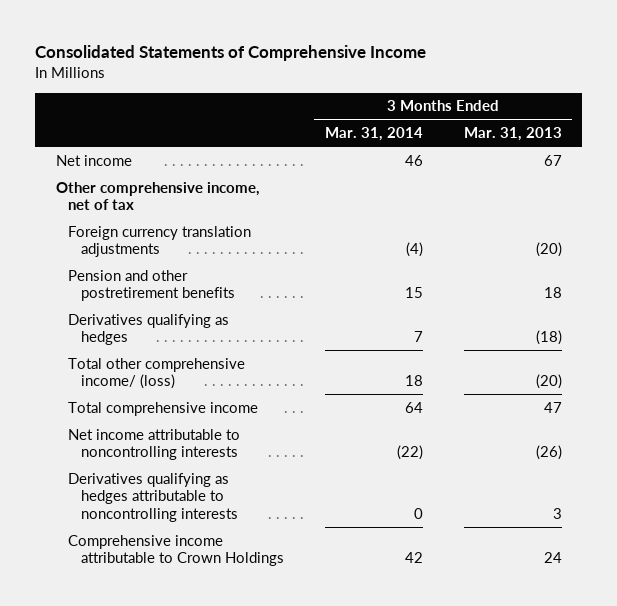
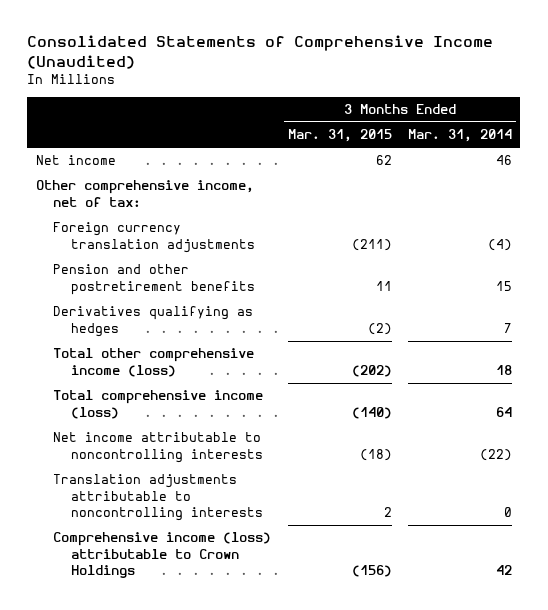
[35,45,427,62] Consolidated Statements of Comprehensive Income -> [27,35,494,69] Consolidated Statements of Comprehensive Income (Unaudited)
[463,127,562,142] Mar. 31, 2013 -> none
none -> [287,129,392,143] Mar. 31, 2015
[55,181,260,211] Other comprehensive income, net of tax -> [35,180,254,207] Other comprehensive income, net of tax:
[68,357,246,390] Total other comprehensive income/ (loss) -> [53,348,255,377] Total other comprehensive income (loss)
[68,401,259,416] Total comprehensive income -> [53,390,264,419] Total comprehensive income (loss)
[68,472,238,522] Derivatives qualifying as hedges attributable to noncontrolling interests -> none
none -> [53,474,264,522] Translation adjustments attributable to noncontrolling interests
[68,534,284,567] Comprehensive income attributable to Crown Holdings -> [53,532,272,579] Comprehensive income (loss) attributable to Crown Holdings

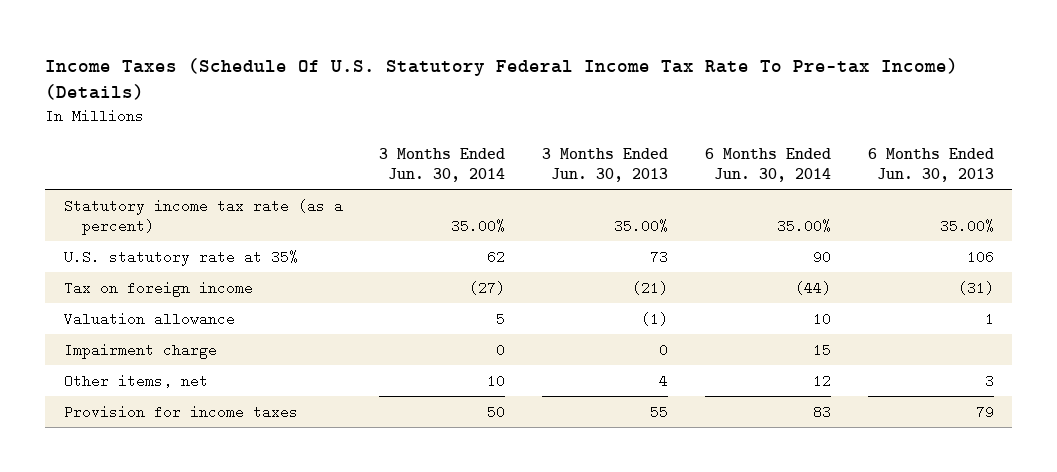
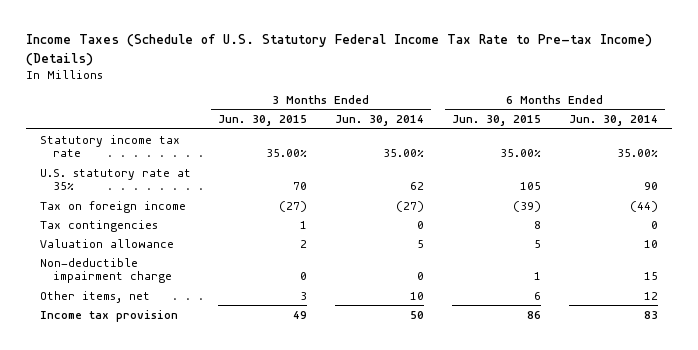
[45,57,959,101] Income Taxes (Schedule Of U.S. Statutory Federal Income Tax Rate To Pre-tax Income) (Details) -> [25,34,652,66] Income Taxes (Schedule of U.S. Statutory Federal Income Tax Rate to Pre-tax Income) (Details)
[542,147,669,182] 3 Months Ended Jun. 30, 2013 -> none
[867,147,994,182] 6 Months Ended Jun. 30, 2013 -> none
none -> [218,115,308,127] Jun. 30, 2015
none -> [452,115,542,127] Jun. 30, 2015
[63,198,343,235] Statutory income tax rate (as a percent) -> [39,134,180,158] Statutory income tax rate
none -> [39,219,158,232] Tax contingencies
[63,342,217,359] Impairment charge -> [39,257,173,284] Non-deductible impairment charge
[63,404,298,419] Provision for income taxes -> [39,309,178,322] Income tax provision

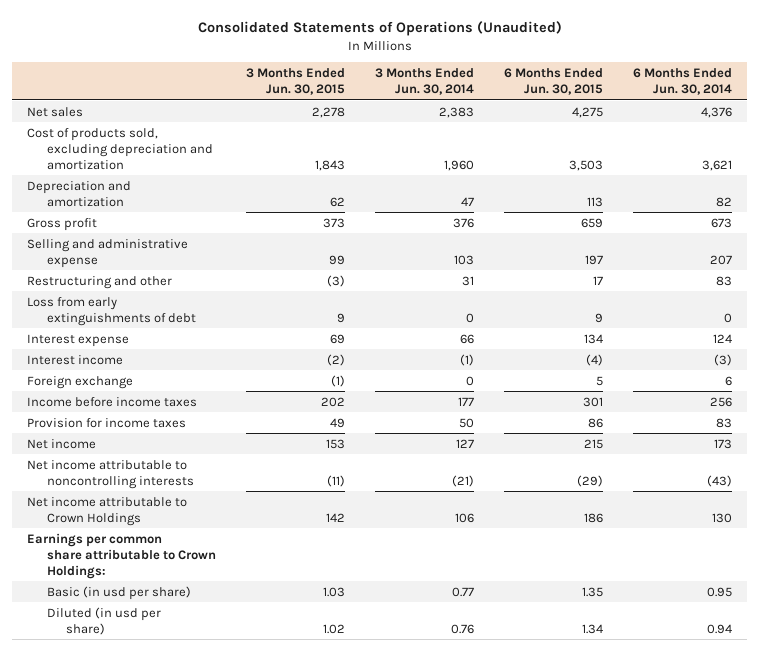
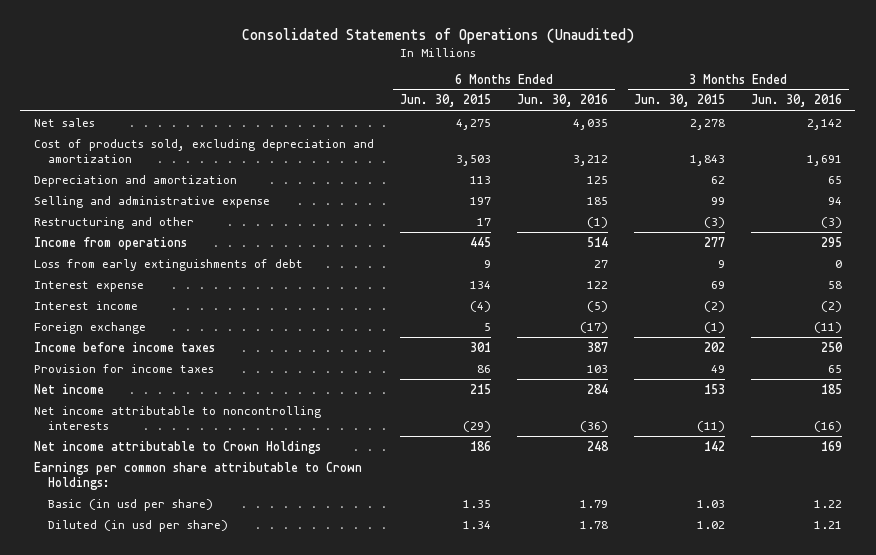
[374,67,474,95] 3 Months Ended Jun. 30, 2014 -> none
[632,67,732,95] 6 Months Ended Jun. 30, 2014 -> none
none -> [516,94,608,108] Jun. 30, 2016
none -> [751,94,843,108] Jun. 30, 2016
[27,217,98,231] Gross profit -> none
none -> [33,236,187,250] Income from operations

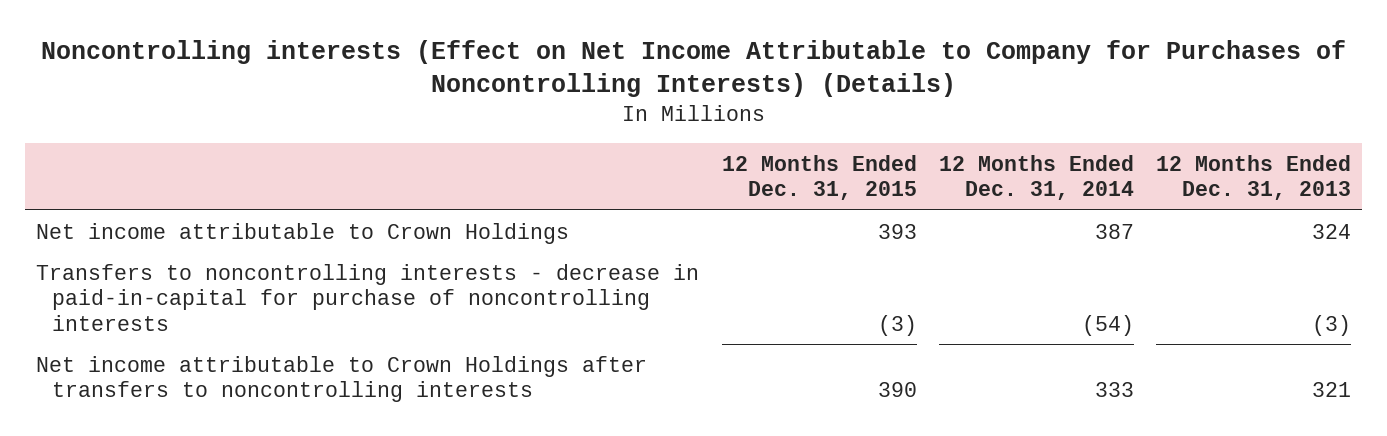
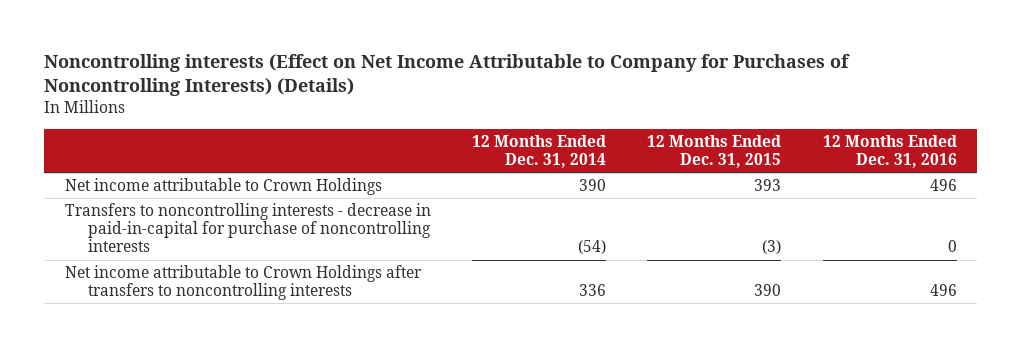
[1155,154,1351,201] 12 Months Ended Dec. 31, 2013 -> none
none -> [822,135,957,169] 12 Months Ended Dec. 31, 2016
[1094,223,1134,239] 387 -> [579,179,607,192] 390
[1094,382,1134,398] 333 -> [579,284,607,297] 336

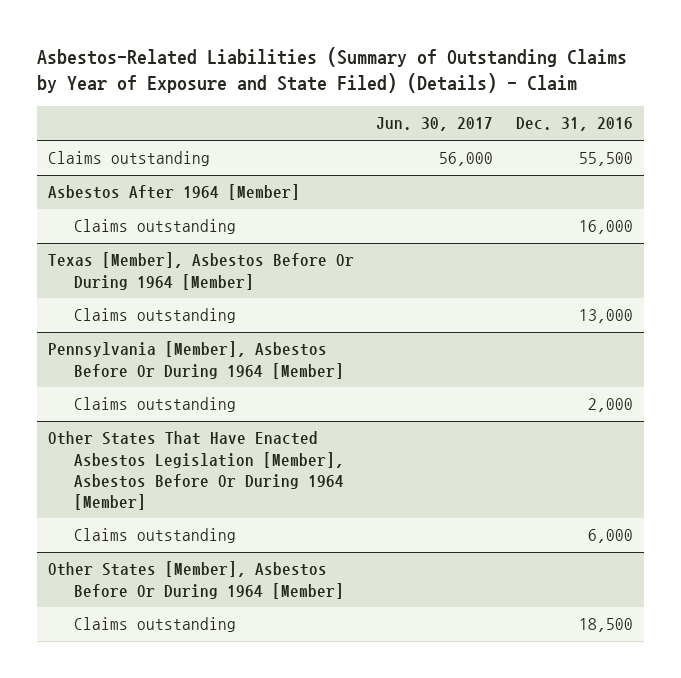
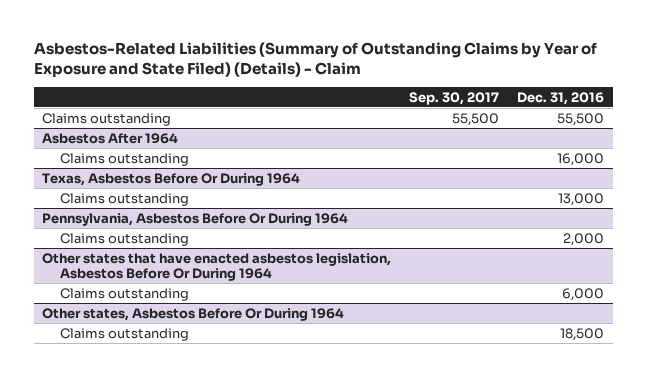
[376,117,494,132] Jun. 30, 2017 -> none
none -> [409,91,500,105] Sep. 30, 2017
[48,184,301,201] Asbestos After 1964 [Member] -> [42,132,179,144] Asbestos After 1964
[48,252,355,290] Texas [Member], Asbestos Before Or During 1964 [Member] -> [42,172,301,186] Texas, Asbestos Before Or During 1964
[48,341,344,379] Pennsylvania [Member], Asbestos Before Or During 1964 [Member] -> [42,212,349,226] Pennsylvania, Asbestos Before Or During 1964
[48,431,344,510] Other States That Have Enacted Asbestos Legislation [Member], Asbestos Before Or During 1964 [Member] -> [42,252,392,282] Other states that have enacted asbestos legislation, Asbestos Before Or During 1964
[48,561,344,599] Other States [Member], Asbestos Before Or During 1964 [Member] -> [42,307,345,321] Other states, Asbestos Before Or During 1964

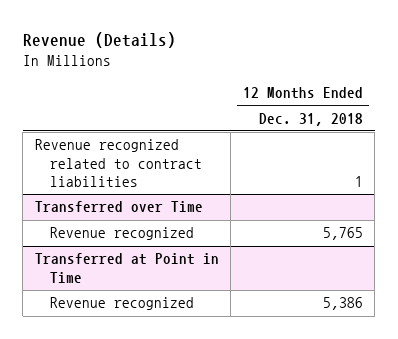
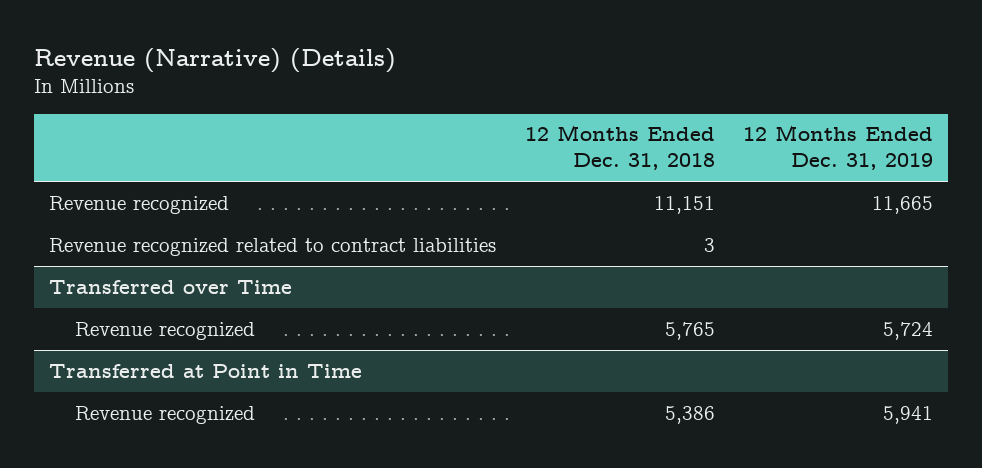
[22,32,176,49] Revenue (Details) -> [34,47,397,73] Revenue (Narrative) (Details)
none -> [743,125,934,171] 12 Months Ended Dec. 31, 2019
none -> [48,195,229,214] Revenue recognized
[354,176,363,188] 1 -> [703,237,715,252] 3

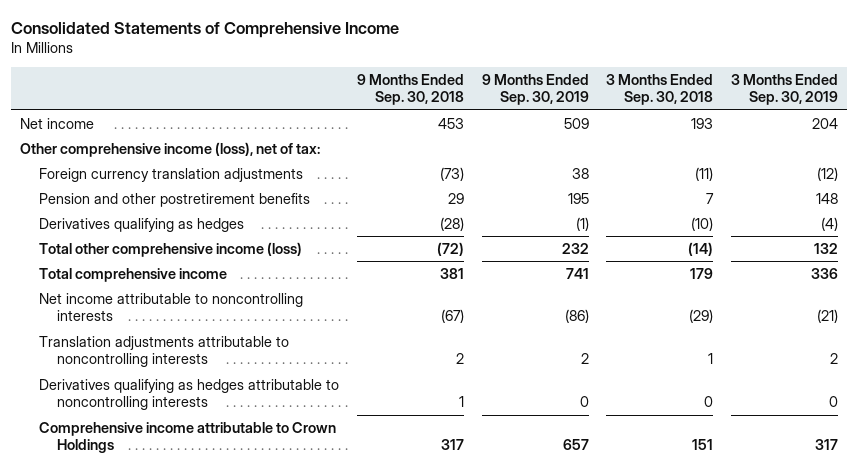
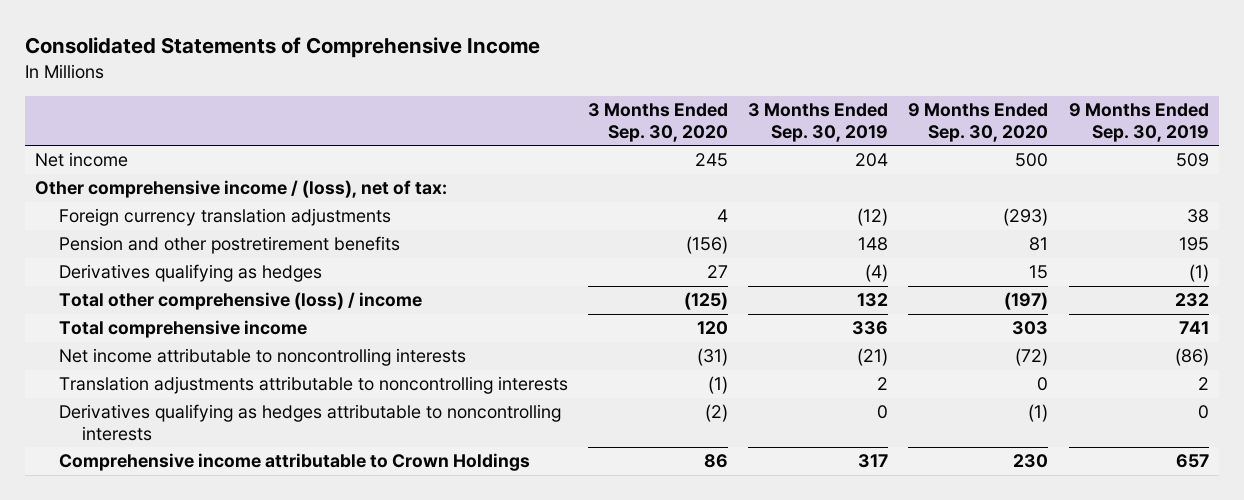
[356,73,464,106] 9 Months Ended Sep. 30, 2018 -> none
[606,73,714,106] 3 Months Ended Sep. 30, 2018 -> none
none -> [587,103,728,142] 3 Months Ended Sep. 30, 2020
none -> [908,103,1049,142] 9 Months Ended Sep. 30, 2020
[20,141,321,157] Other comprehensive income (loss), net of tax: -> [35,180,448,199] Other comprehensive income / (loss), net of tax:
[38,241,302,257] Total other comprehensive income (loss) -> [58,292,422,311] Total other comprehensive (loss) / income

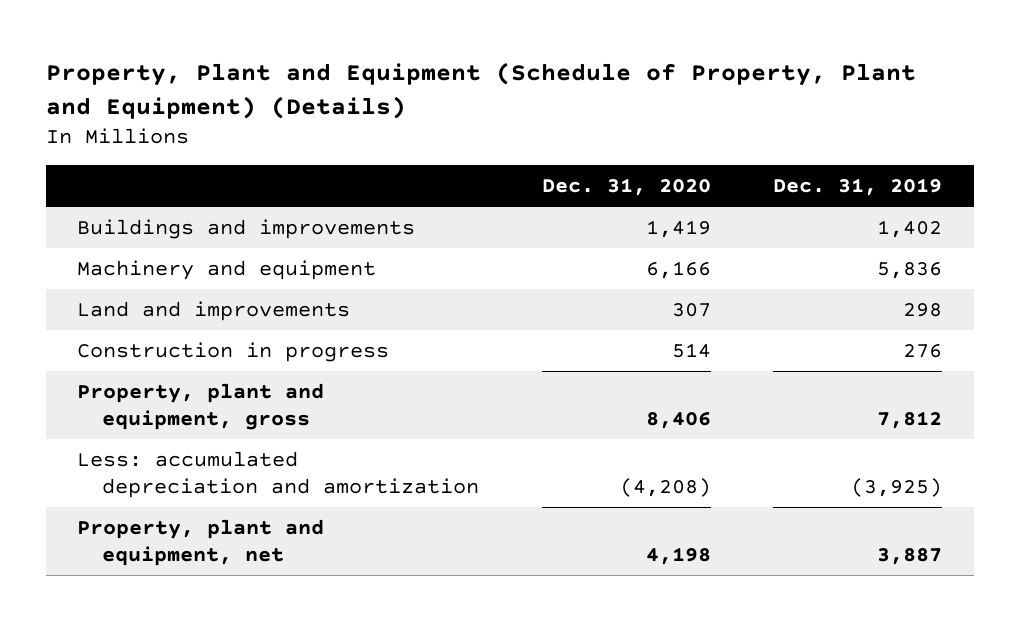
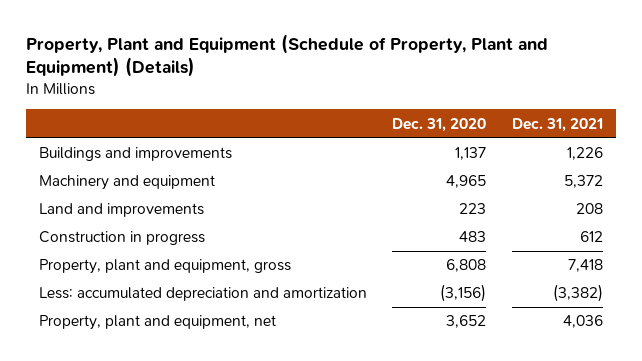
[773,177,943,196] Dec. 31, 2019 -> none
none -> [511,117,603,132] Dec. 31, 2021
[645,220,711,239] 1,419 -> [455,147,487,161] 1,137
[645,261,711,280] 6,166 -> [446,175,487,189] 4,965
[671,303,711,318] 307 -> [459,203,487,215] 223
[671,343,711,359] 514 -> [459,231,487,243] 483
[645,412,711,430] 8,406 -> [446,259,487,273] 6,808
[619,478,711,498] (4,208) -> [440,284,487,303] (3,156)
[645,547,711,566] 4,198 -> [446,315,487,329] 3,652

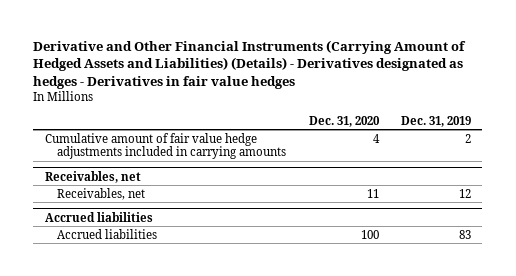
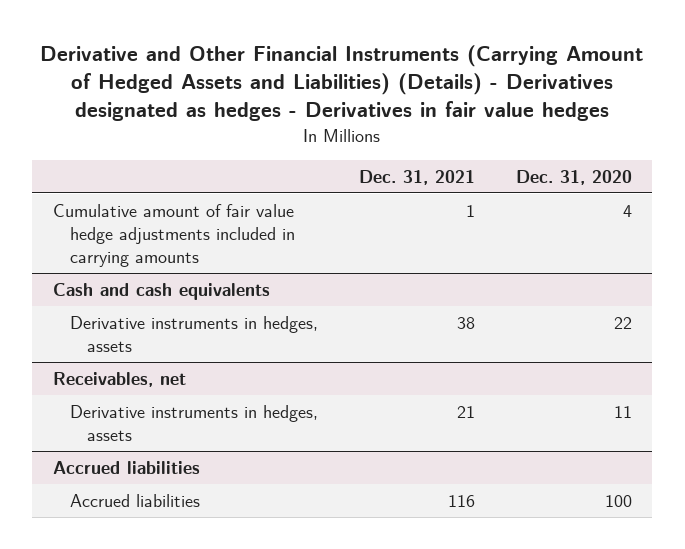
[401,115,472,127] Dec. 31, 2019 -> none
none -> [358,169,475,185] Dec. 31, 2021
none -> [52,282,270,300] Cash and cash equivalents
none -> [69,315,318,352] Derivative instruments in hedges, assets
[57,187,146,200] Receivables, net -> [69,404,318,441] Derivative instruments in hedges, assets

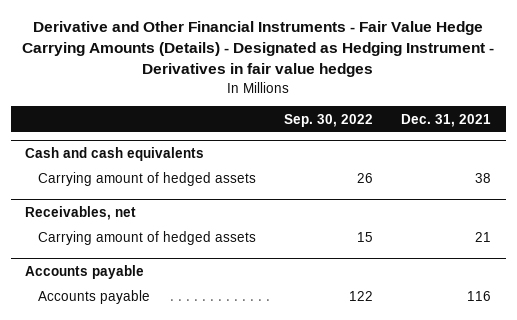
[40,44,644,122] Derivative and Other Financial Instruments (Carrying Amount of Hedged Assets and Liabilities) (Details) - Derivatives designated as hedges - Derivatives in fair value hedges -> [22,21,495,78] Derivative and Other Financial Instruments - Fair Value Hedge Carrying Amounts (Details) - Designated as Hedging Instrument - Derivatives in fair value hedges
[515,169,632,185] Dec. 31, 2020 -> none
none -> [284,113,374,127] Sep. 30, 2022
[52,203,295,268] Cumulative amount of fair value hedge adjustments included in carrying amounts -> none
[69,315,318,352] Derivative instruments in hedges, assets -> [37,172,256,187] Carrying amount of hedged assets
[69,404,318,441] Derivative instruments in hedges, assets -> [37,231,256,246] Carrying amount of hedged assets
[52,460,200,474] Accrued liabilities -> [25,265,145,280] Accounts payable
[69,493,200,507] Accrued liabilities -> [37,290,150,305] Accounts payable

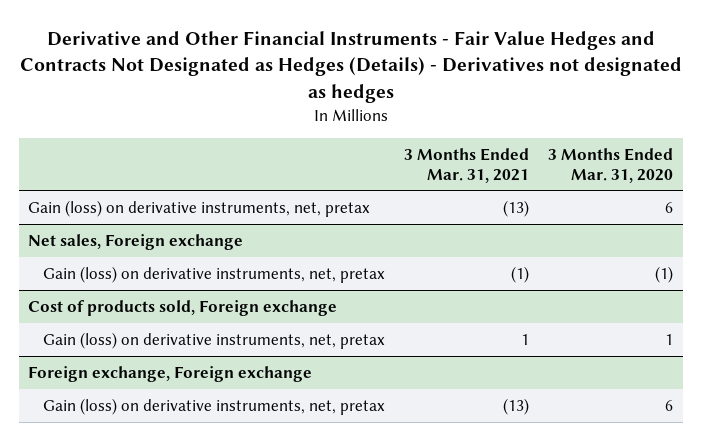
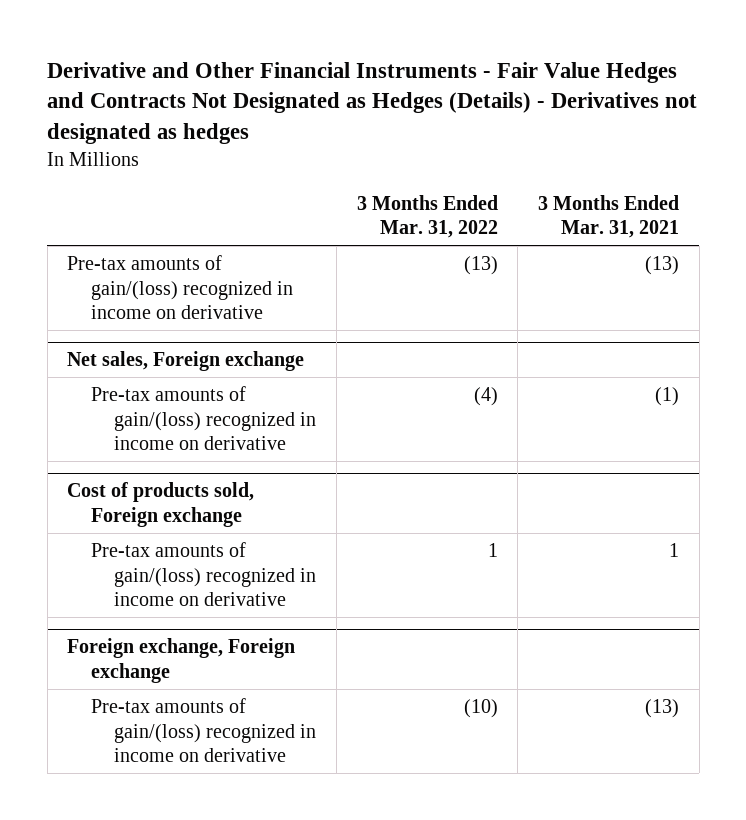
[548,147,674,183] 3 Months Ended Mar. 31, 2020 -> none
none -> [356,194,498,239] 3 Months Ended Mar. 31, 2022
[28,199,371,217] Gain (loss) on derivative instruments, net, pretax -> [67,254,293,320] Pre-tax amounts of gain/(loss) recognized in income on derivative
[43,265,386,283] Gain (loss) on derivative instruments, net, pretax -> [90,385,317,451] Pre-tax amounts of gain/(loss) recognized in income on derivative
[43,331,386,349] Gain (loss) on derivative instruments, net, pretax -> [90,541,317,607] Pre-tax amounts of gain/(loss) recognized in income on derivative
[43,397,386,415] Gain (loss) on derivative instruments, net, pretax -> [90,697,317,763] Pre-tax amounts of gain/(loss) recognized in income on derivative

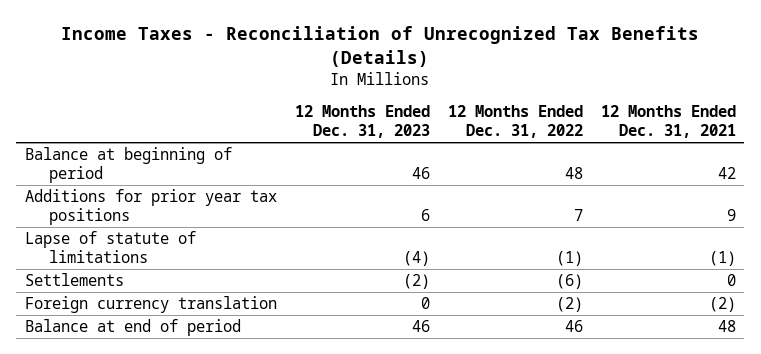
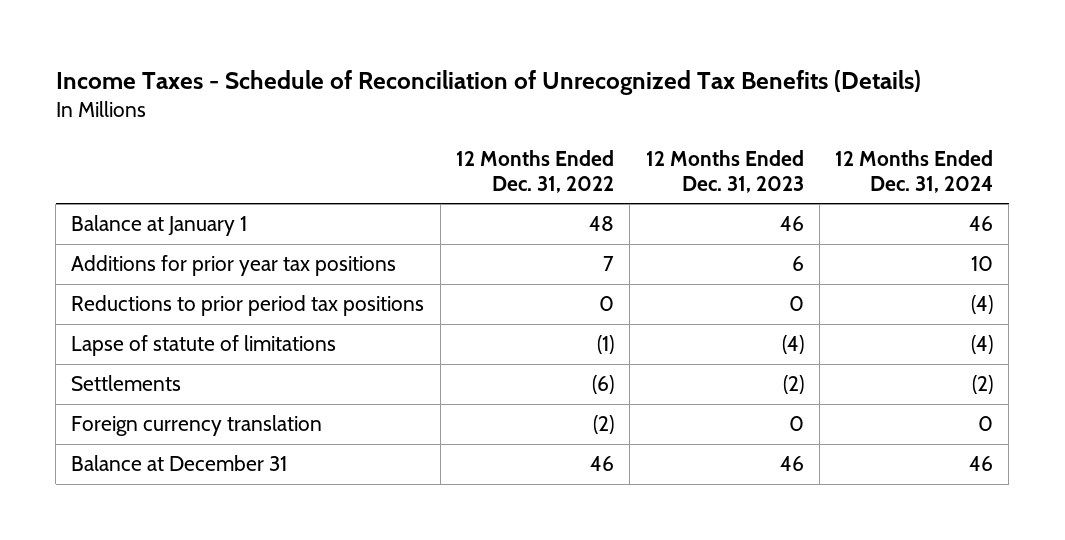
[61,26,700,67] Income Taxes - Reconciliation of Unrecognized Tax Benefits (Details) -> [55,69,921,95] Income Taxes - Schedule of Reconciliation of Unrecognized Tax Benefits (Details)
[600,105,736,138] 12 Months Ended Dec. 31, 2021 -> none
none -> [835,149,994,193] 12 Months Ended Dec. 31, 2024
[25,147,233,183] Balance at beginning of period -> [71,215,248,237] Balance at January 1
none -> [71,295,425,317] Reductions to prior period tax positions
[25,319,242,337] Balance at end of period -> [71,455,288,472] Balance at December 31

